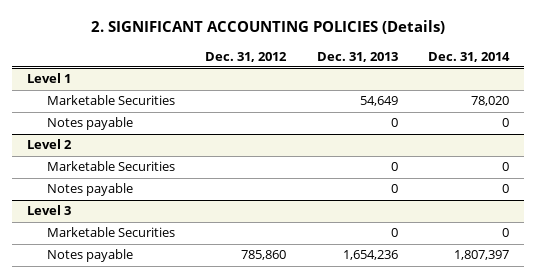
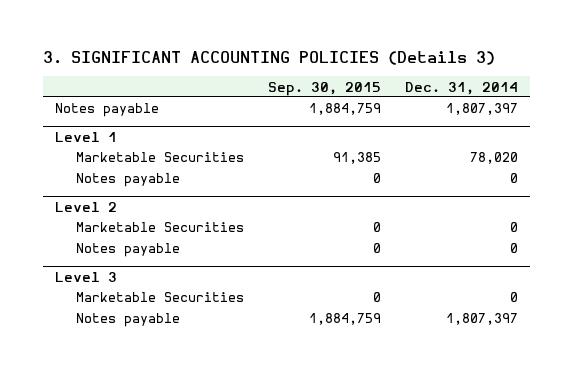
[90,20,445,35] 2. SIGNIFICANT ACCOUNTING POLICIES (Details) -> [42,51,495,66] 3. SIGNIFICANT ACCOUNTING POLICIES (Details 3)
[205,51,288,62] Dec. 31, 2012 -> none
[316,51,398,62] Dec. 31, 2013 -> none
none -> [267,81,381,96] Sep. 30, 2015
none -> [54,103,159,118] Notes payable

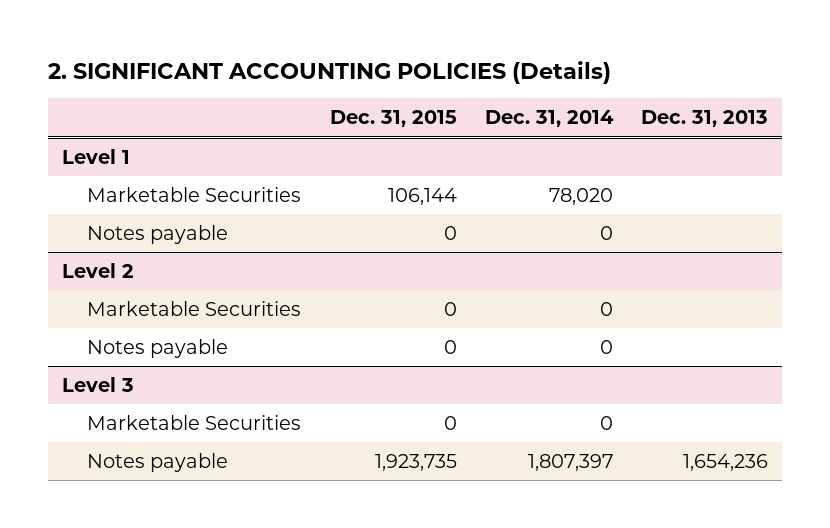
[42,51,495,66] 3. SIGNIFICANT ACCOUNTING POLICIES (Details 3) -> [48,60,612,84] 2. SIGNIFICANT ACCOUNTING POLICIES (Details)
[267,81,381,96] Sep. 30, 2015 -> none
none -> [329,110,457,128] Dec. 31, 2015
none -> [641,110,769,128] Dec. 31, 2013
[54,103,159,118] Notes payable -> none

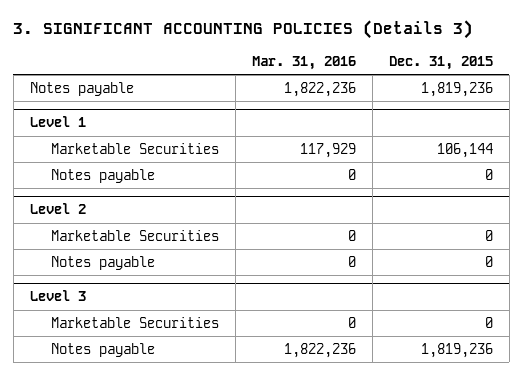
[48,60,612,84] 2. SIGNIFICANT ACCOUNTING POLICIES (Details) -> [13,20,474,40] 3. SIGNIFICANT ACCOUNTING POLICIES (Details 3)
[484,110,614,128] Dec. 31, 2014 -> none
[641,110,769,128] Dec. 31, 2013 -> none
none -> [252,55,357,70] Mar. 31, 2016
none -> [29,81,134,96] Notes payable
[374,453,457,471] 1,923,735 -> [420,342,493,358] 1,819,236

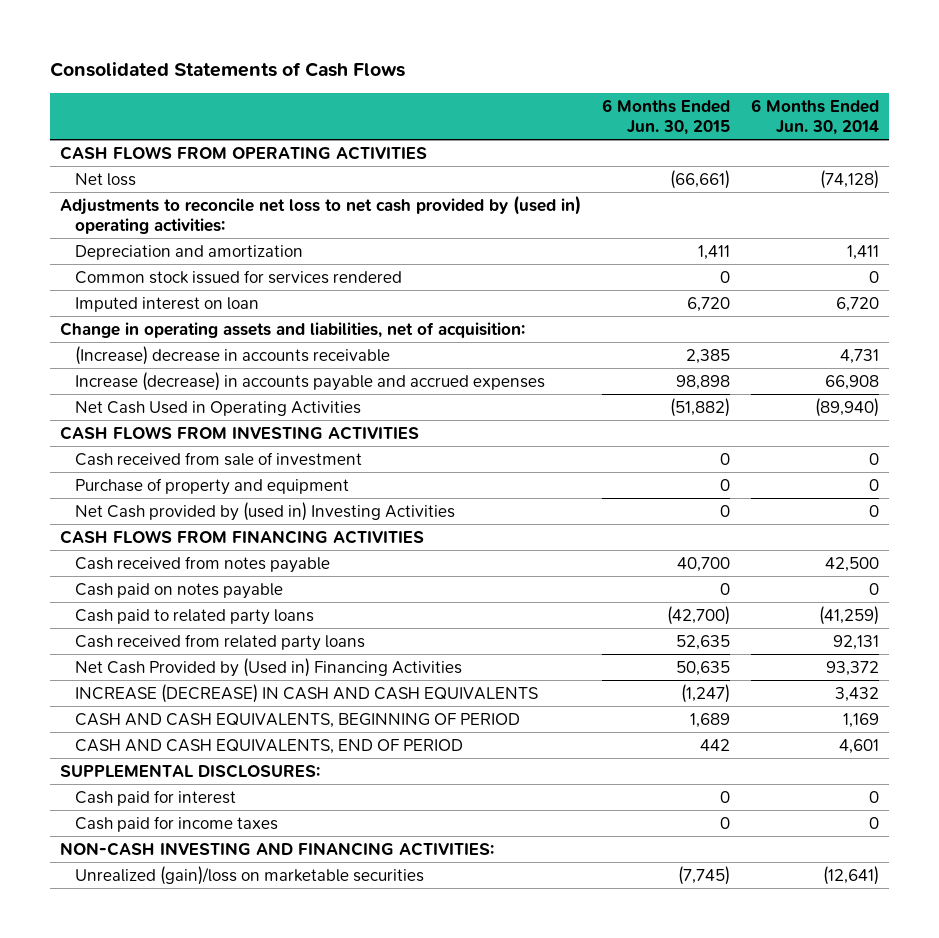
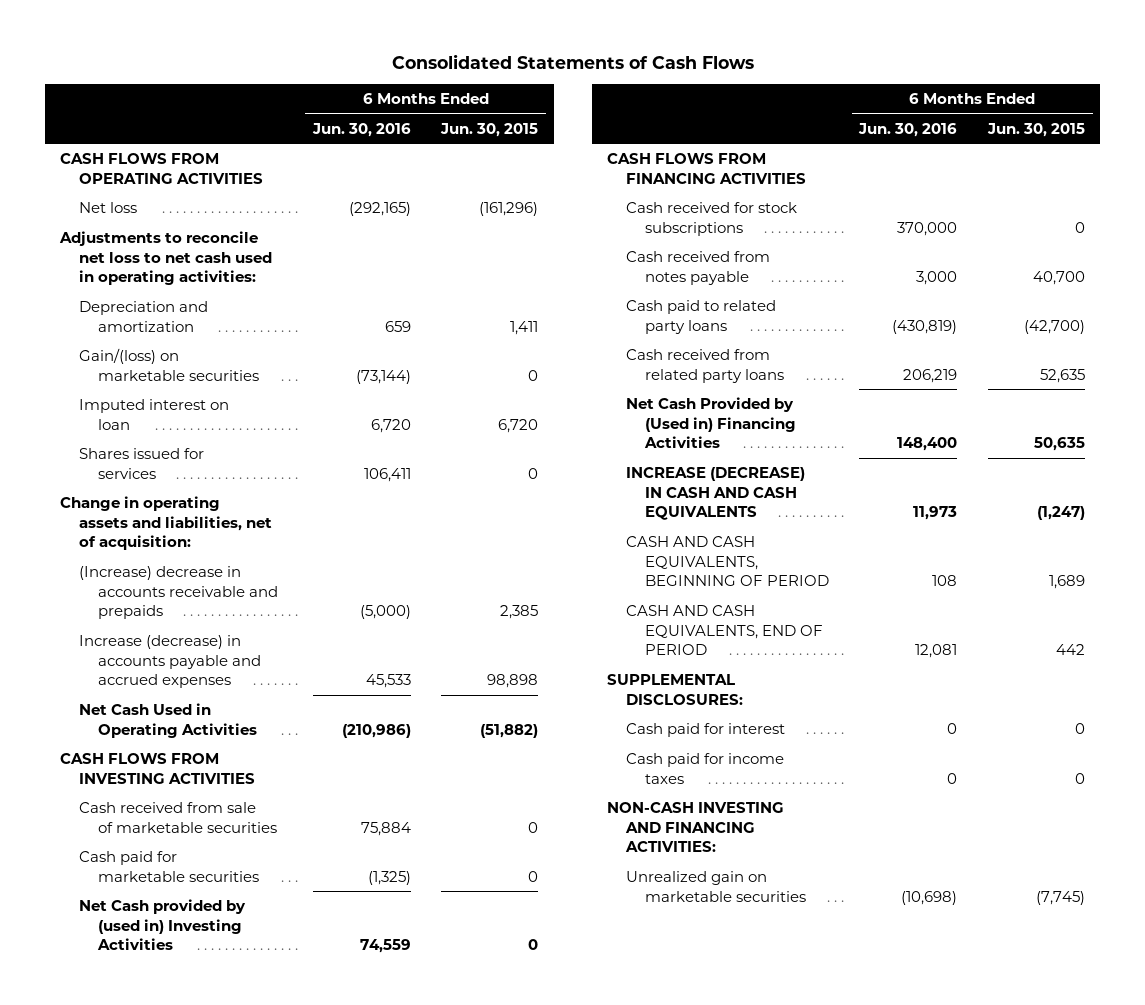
[750,98,879,136] 6 Months Ended Jun. 30, 2014 -> none
none -> [311,122,411,137] Jun. 30, 2016
[669,169,730,189] (66,661) -> [479,202,539,217] (161,296)
[60,194,582,235] Adjustments to reconcile net loss to net cash provided by (used in) operating activities: -> [59,231,273,286] Adjustments to reconcile net loss to net cash used in operating activities:
[74,269,402,284] Common stock issued for services rendered -> none
none -> [79,348,260,381] Gain/(loss) on marketable securities
none -> [79,448,205,479] Shares issued for services
[74,345,390,365] (Increase) decrease in accounts receivable -> [79,566,279,620] (Increase) decrease in accounts receivable and prepaids
[74,477,349,495] Purchase of property and equipment -> none
[74,451,362,466] Cash received from sale of investment -> [79,802,278,833] Cash received from sale of marketable securities
none -> [79,851,260,882] Cash paid for marketable securities
none -> [625,202,797,236] Cash received for stock subscriptions
[74,582,283,599] Cash paid on notes payable -> none
[74,865,424,885] Unrealized (gain)/loss on marketable securities -> [625,871,806,902] Unrealized gain on marketable securities

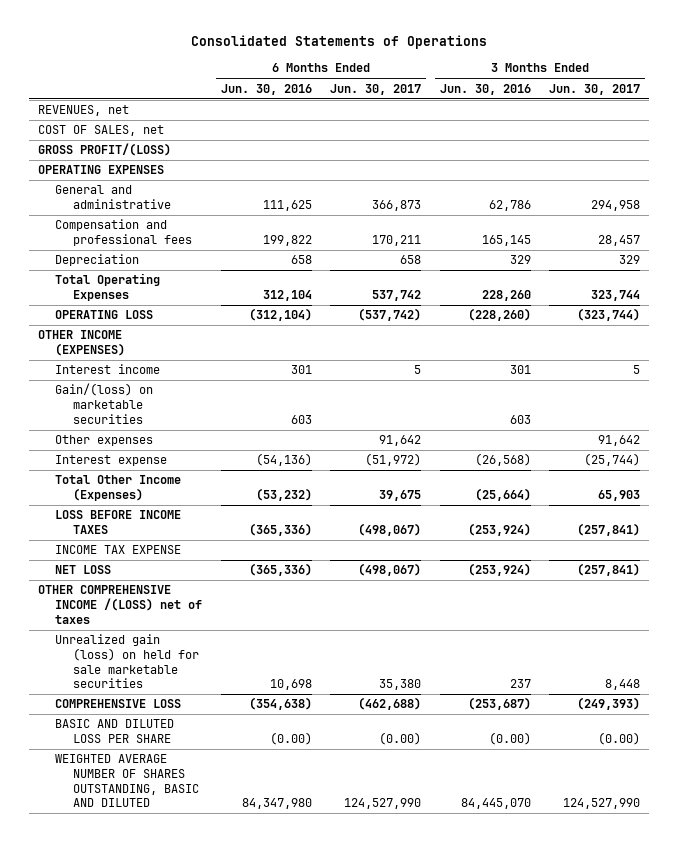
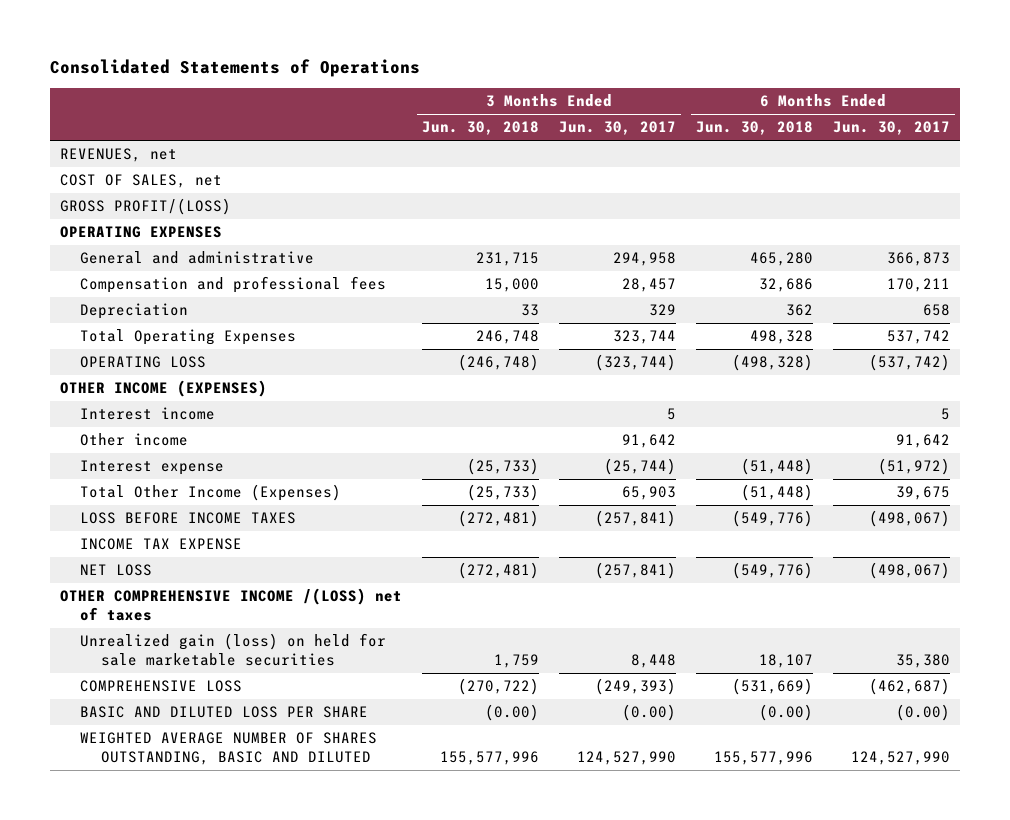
[220,83,312,95] Jun. 30, 2016 -> none
[439,83,531,95] Jun. 30, 2016 -> none
none -> [421,121,539,136] Jun. 30, 2018
none -> [696,121,814,136] Jun. 30, 2018
[55,383,154,424] Gain/(loss) on marketable securities -> none
[55,435,154,447] Other expenses -> [80,433,189,447] Other income
[358,697,422,711] (462,688) -> [869,678,951,696] (462,687)

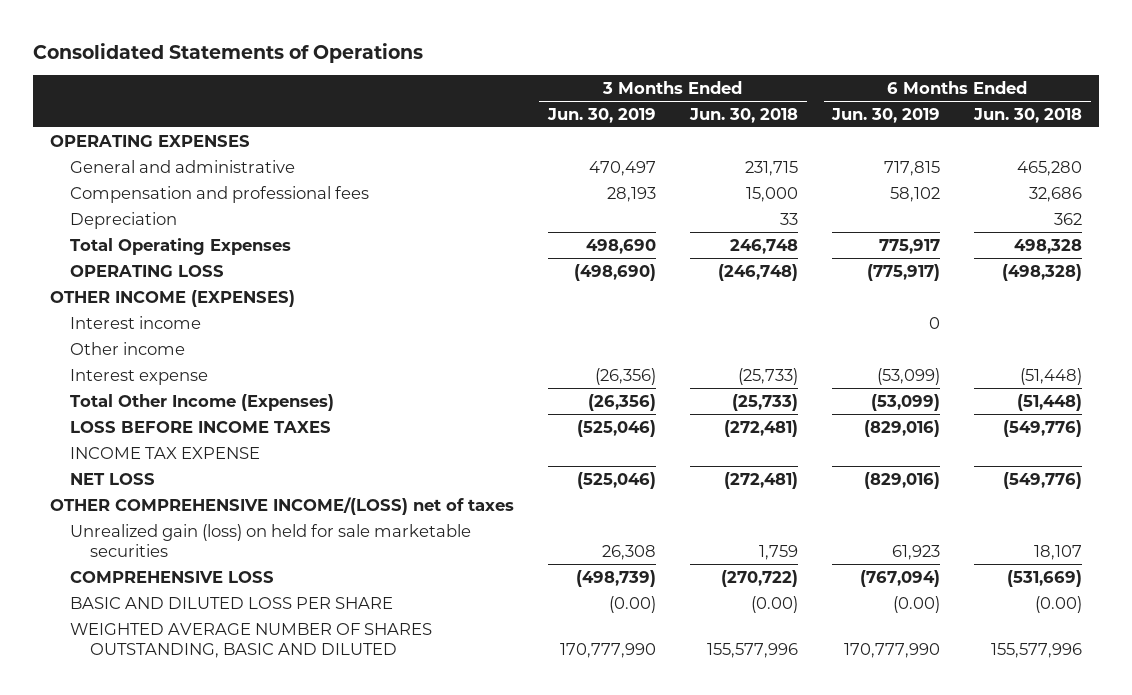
[559,121,677,136] Jun. 30, 2017 -> none
[833,121,951,136] Jun. 30, 2017 -> none
none -> [546,107,656,123] Jun. 30, 2019
none -> [831,107,941,123] Jun. 30, 2019
[59,148,177,163] REVENUES, net -> none
[59,174,222,189] COST OF SALES, net -> none
[59,198,231,216] GROSS PROFIT/(LOSS) -> none
[59,588,402,621] OTHER COMPREHENSIVE INCOME /(LOSS) net of taxes -> [49,496,514,515] OTHER COMPREHENSIVE INCOME/(LOSS) net of taxes

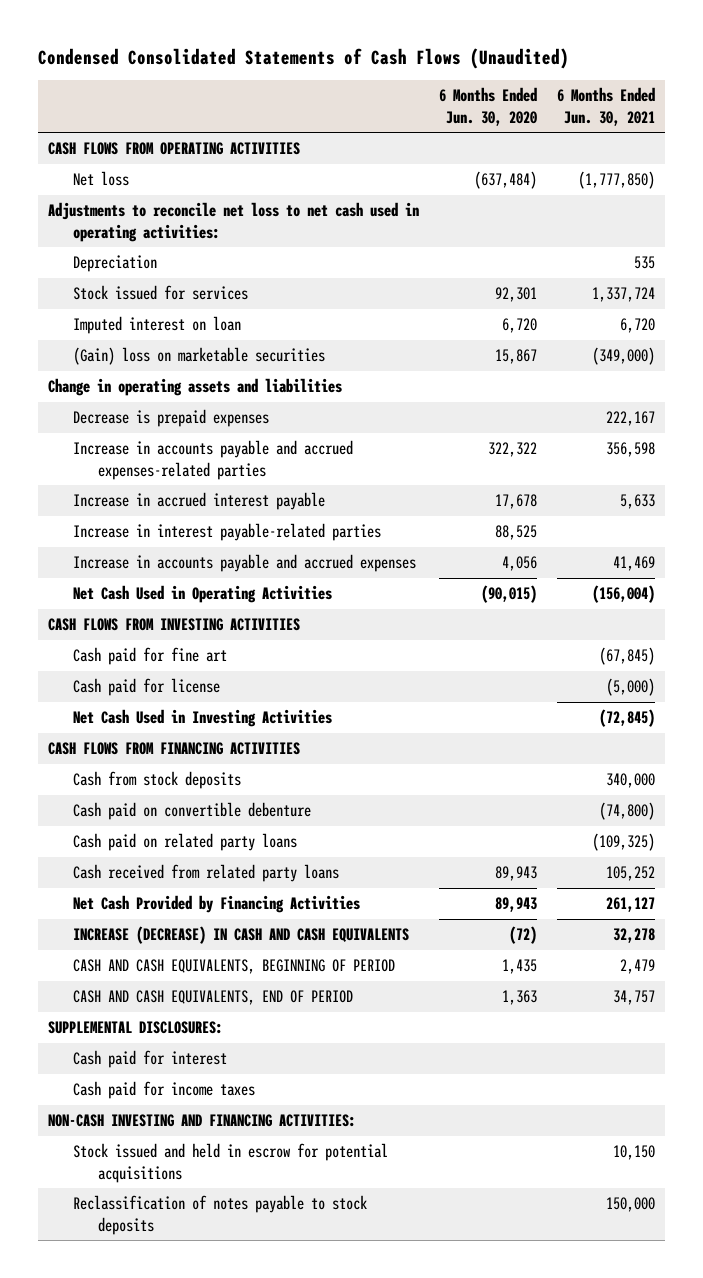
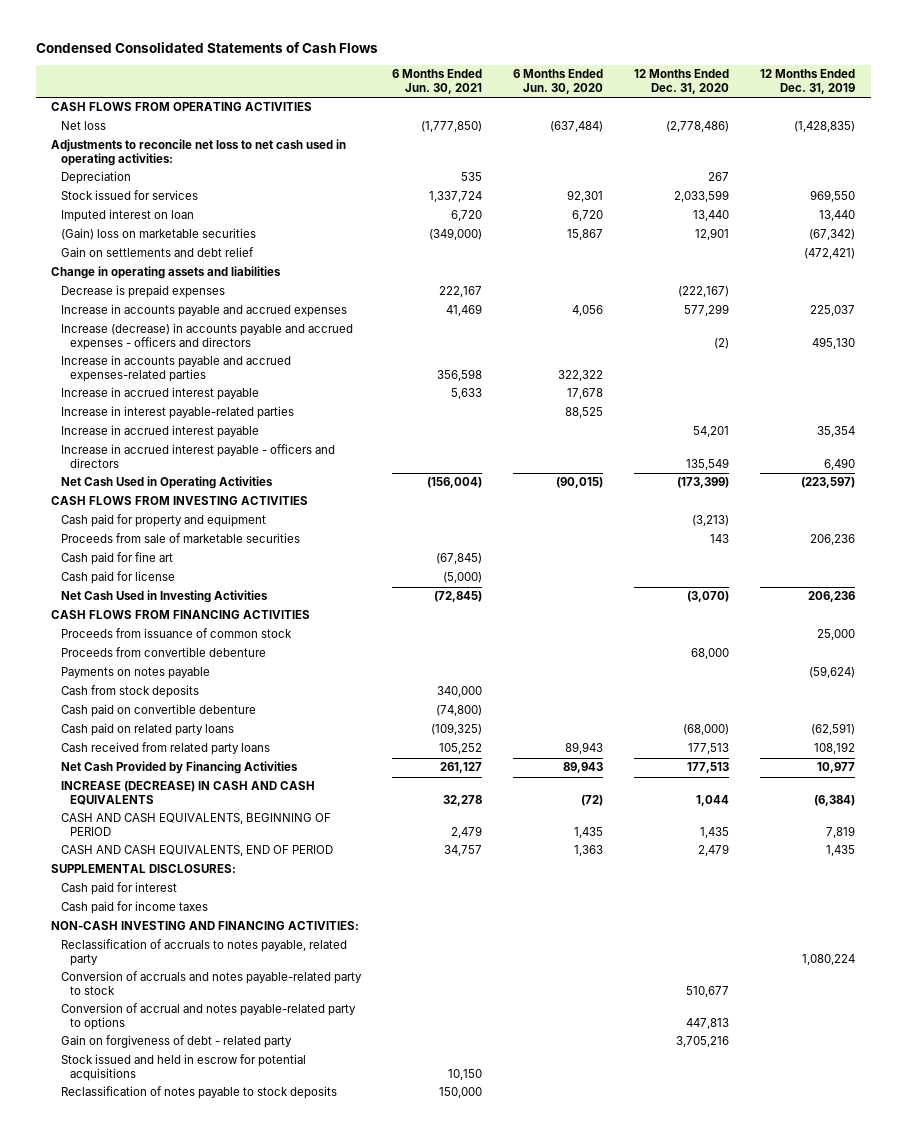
[37,47,569,69] Condensed Consolidated Statements of Cash Flows (Unaudited) -> [35,42,378,54] Condensed Consolidated Statements of Cash Flows
none -> [633,69,729,95] 12 Months Ended Dec. 31, 2020
none -> [760,69,856,95] 12 Months Ended Dec. 31, 2019
none -> [60,247,254,258] Gain on settlements and debt relief
[72,554,416,573] Increase in accounts payable and accrued expenses -> [60,304,347,318] Increase in accounts payable and accrued expenses
none -> [60,323,353,351] Increase (decrease) in accounts payable and accrued expenses - officers and directors
none -> [60,425,259,439] Increase in accrued interest payable
none -> [60,444,335,469] Increase in accrued interest payable - officers and directors
none -> [60,514,266,528] Cash paid for property and equipment
none -> [60,533,300,544] Proceeds from sale of marketable securities
none -> [60,628,292,639] Proceeds from issuance of common stock
none -> [60,647,266,658] Proceeds from convertible debenture
none -> [60,667,210,680] Payments on notes payable
none -> [60,939,347,967] Reclassification of accruals to notes payable, related party
none -> [60,971,362,996] Conversion of accruals and notes payable-related party to stock
none -> [60,1003,356,1031] Conversion of accrual and notes payable-related party to options
none -> [60,1035,292,1049] Gain on forgiveness of debt - related party

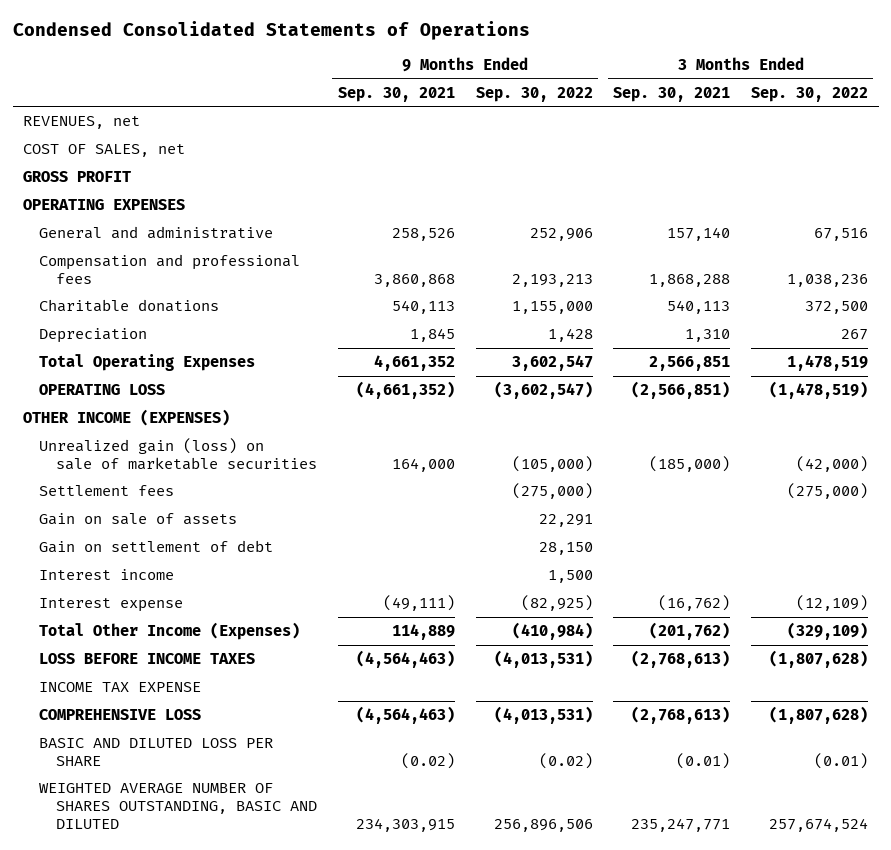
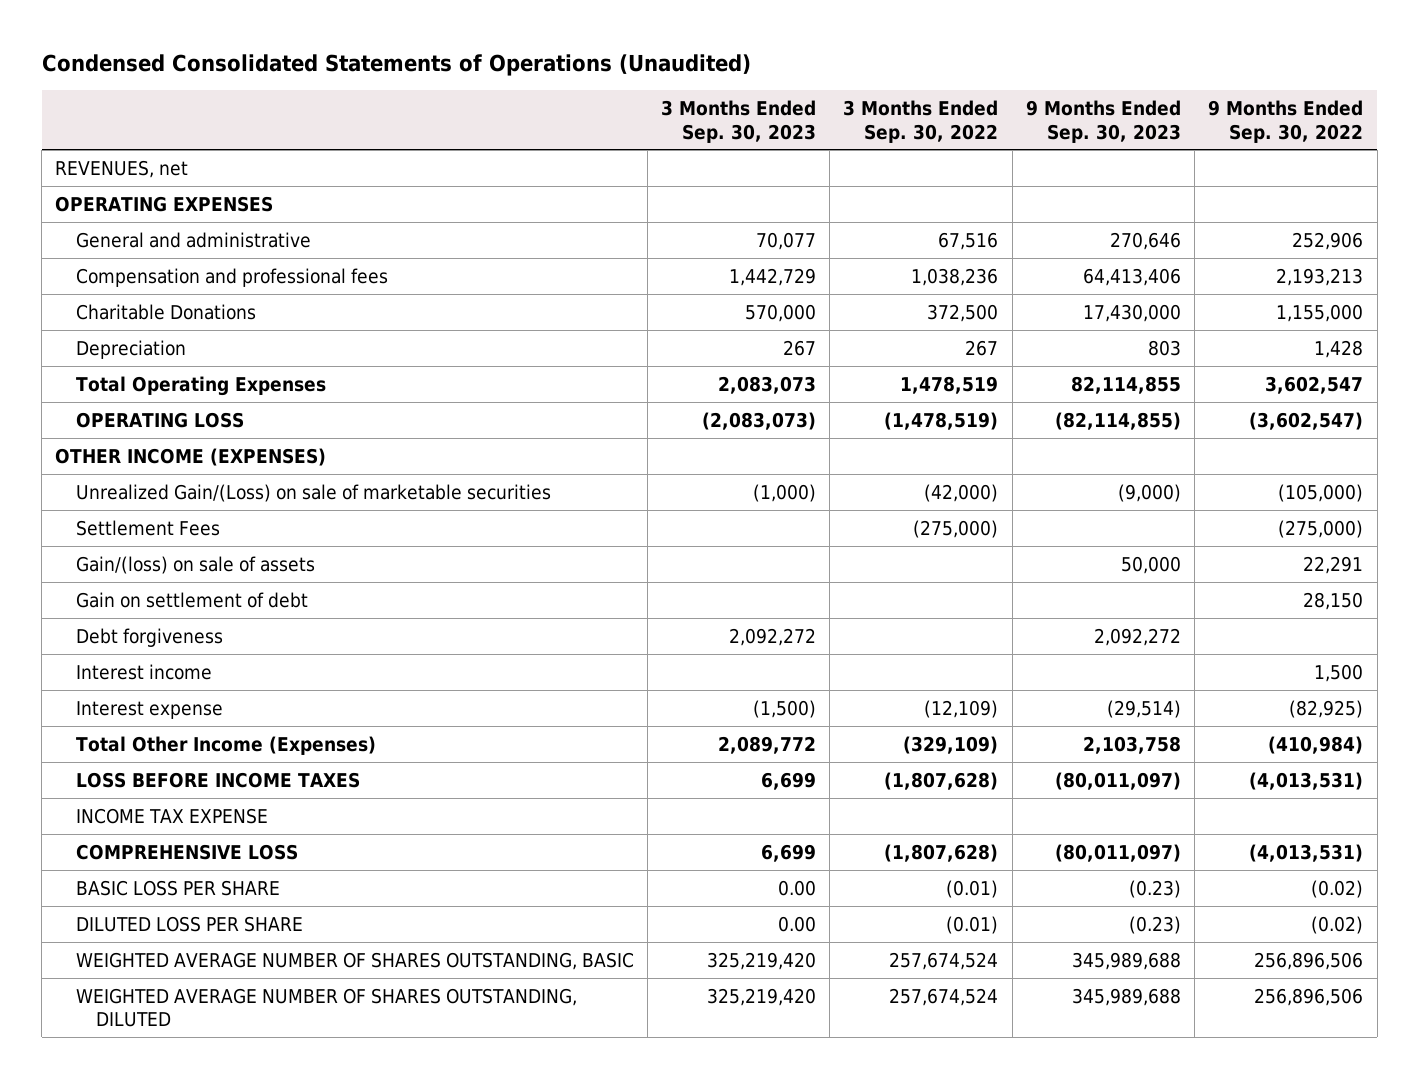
[12,20,530,40] Condensed Consolidated Statements of Operations -> [41,54,751,77] Condensed Consolidated Statements of Operations (Unaudited)
[337,86,455,102] Sep. 30, 2021 -> none
[613,86,731,102] Sep. 30, 2021 -> none
none -> [660,100,816,143] 3 Months Ended Sep. 30, 2023
none -> [1025,100,1181,143] 9 Months Ended Sep. 30, 2023
[23,144,186,158] COST OF SALES, net -> none
[23,171,132,183] GROSS PROFIT -> none
[39,299,220,313] Charitable donations -> [75,303,256,320] Charitable Donations
[39,438,317,470] Unrealized gain (loss) on sale of marketable securities -> [75,483,551,502] Unrealized Gain/(Loss) on sale of marketable securities
[39,485,175,497] Settlement fees -> [75,519,220,536] Settlement Fees
[39,513,238,526] Gain on sale of assets -> [75,555,315,574] Gain/(loss) on sale of assets
none -> [75,627,223,647] Debt forgiveness
[39,738,274,766] BASIC AND DILUTED LOSS PER SHARE -> [75,879,280,896] BASIC LOSS PER SHARE
none -> [75,915,303,932] DILUTED LOSS PER SHARE
[39,783,317,829] WEIGHTED AVERAGE NUMBER OF SHARES OUTSTANDING, BASIC AND DILUTED -> [75,951,634,970] WEIGHTED AVERAGE NUMBER OF SHARES OUTSTANDING, BASIC
none -> [75,987,577,1028] WEIGHTED AVERAGE NUMBER OF SHARES OUTSTANDING, DILUTED

